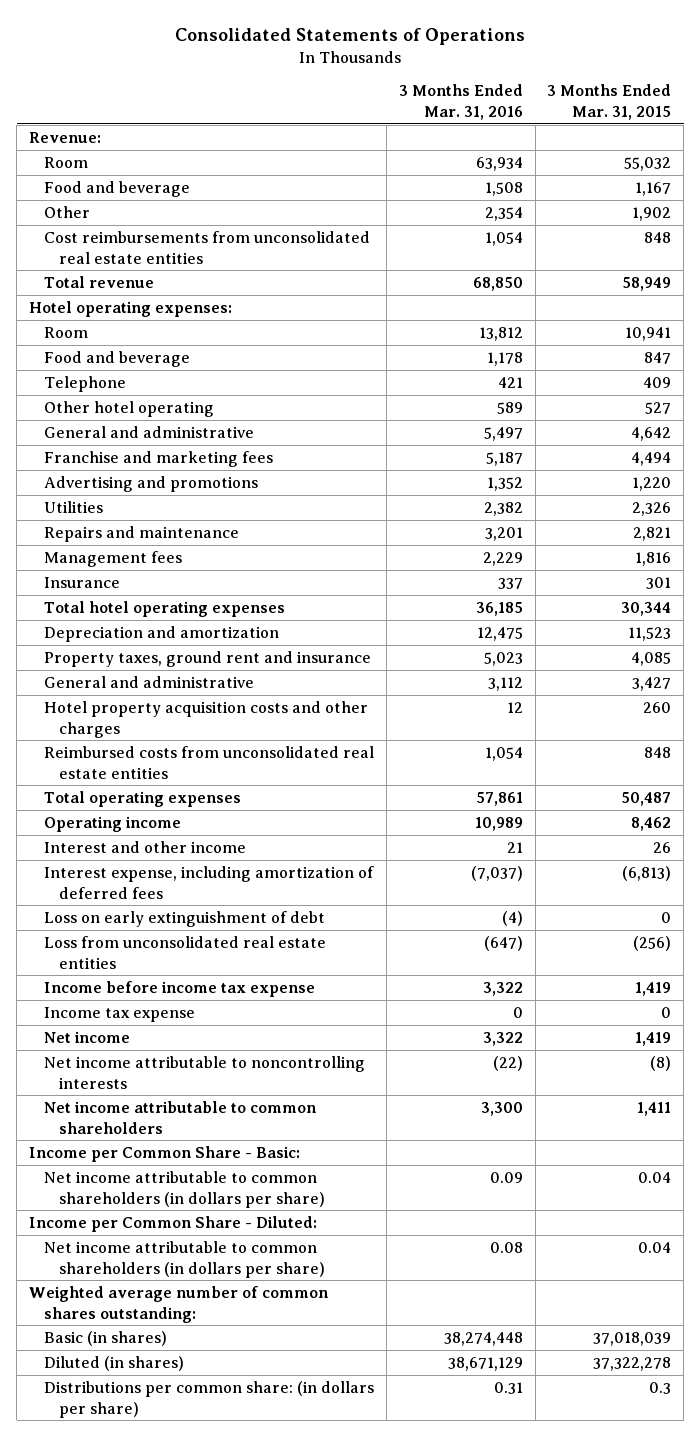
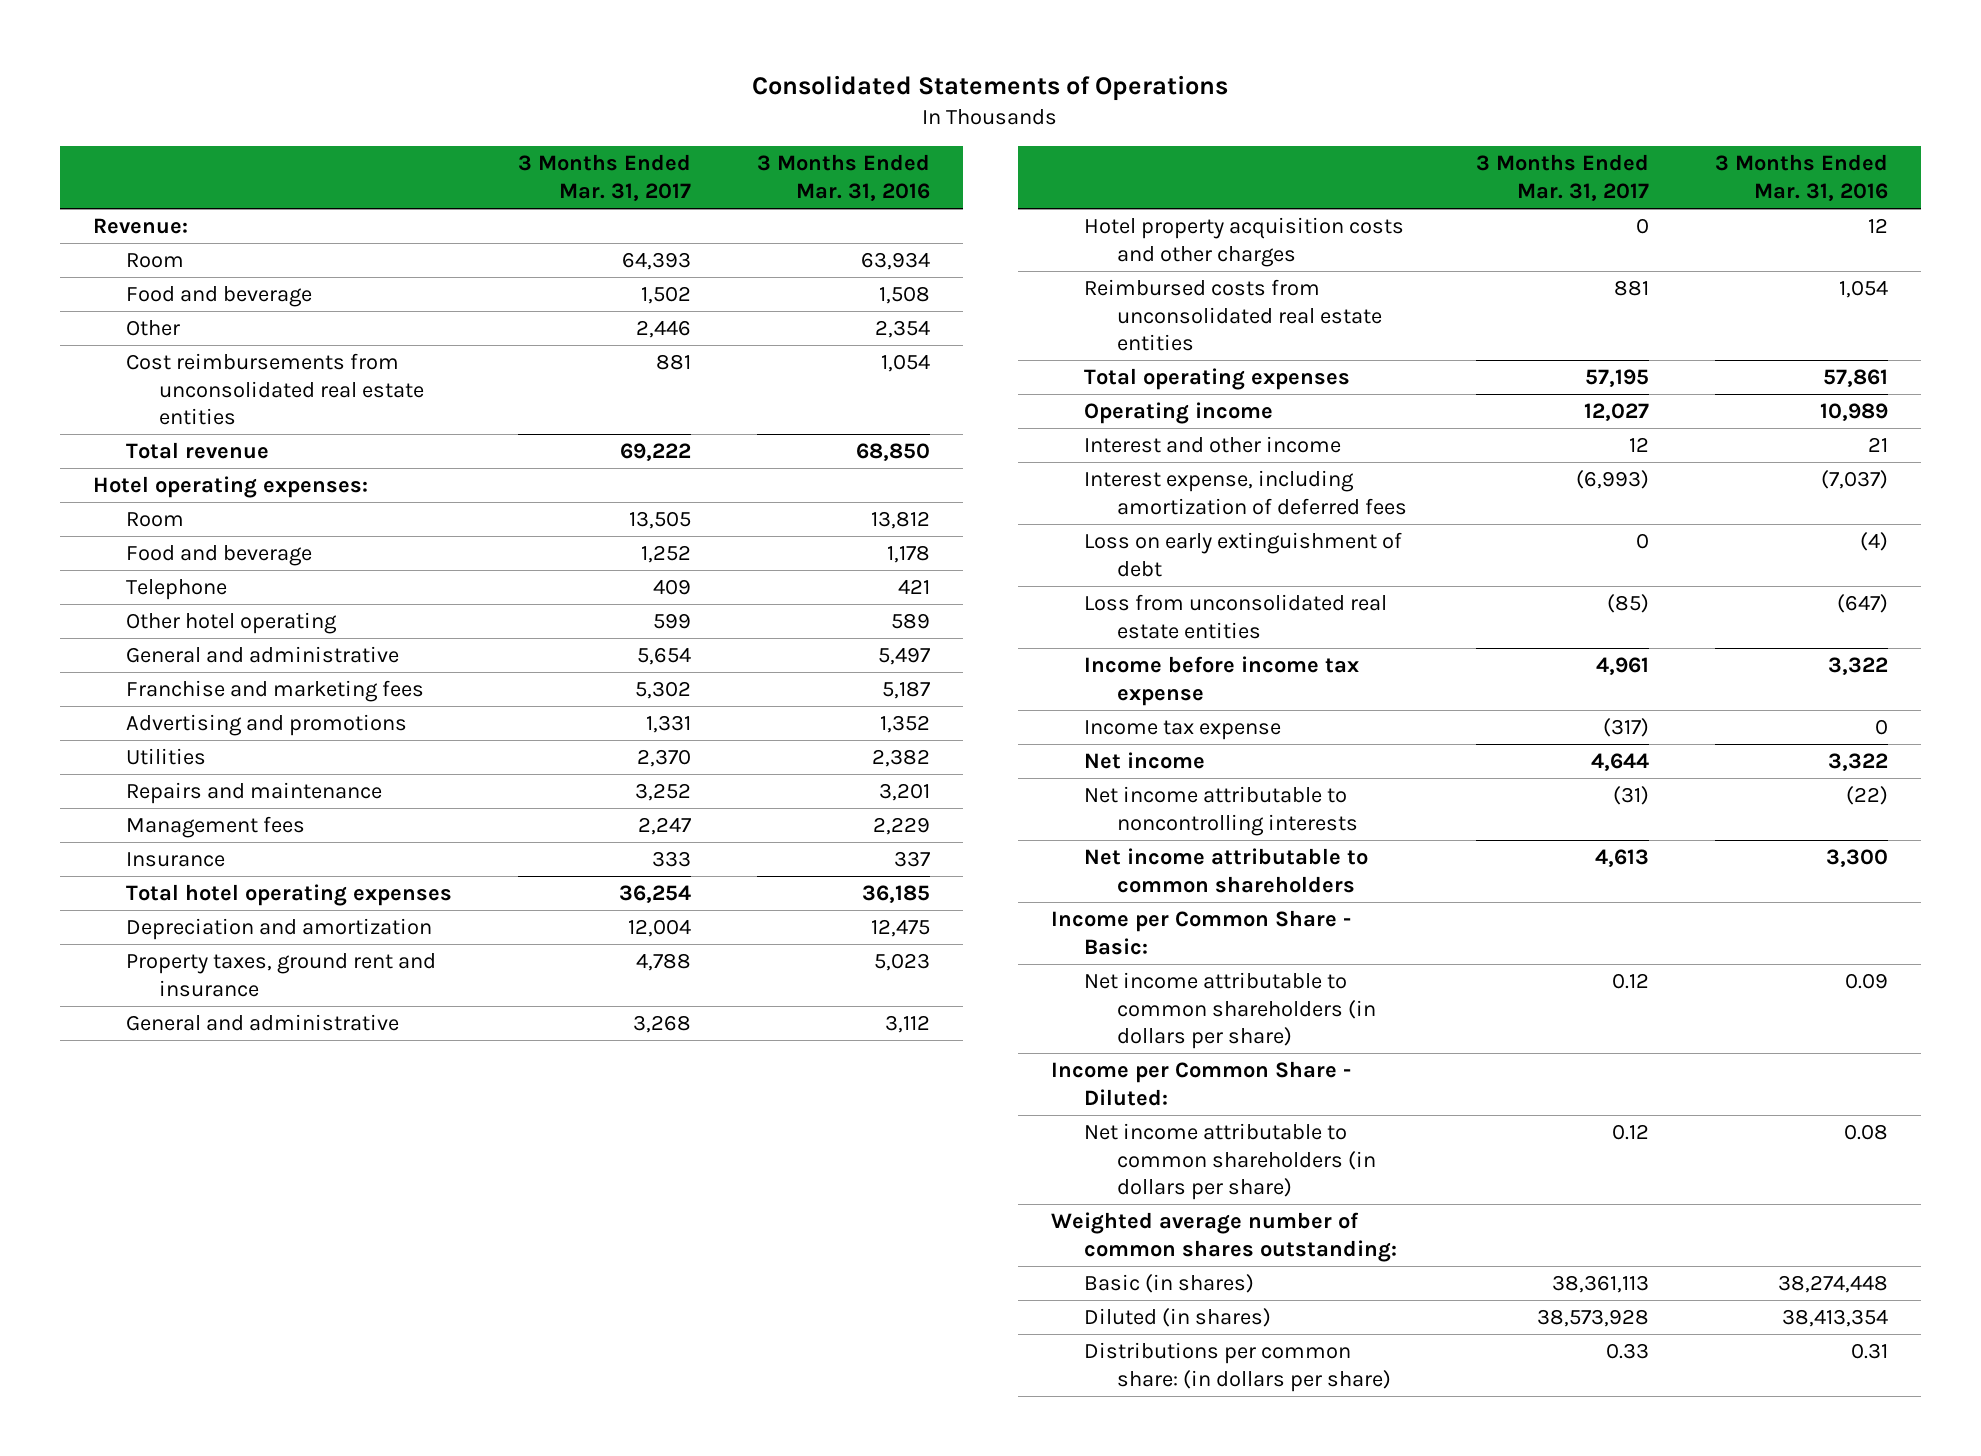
[547,84,672,121] 3 Months Ended Mar. 31, 2015 -> none
none -> [517,154,691,201] 3 Months Ended Mar. 31, 2017
[447,1356,523,1371] 38,671,129 -> [1781,1309,1888,1328] 38,413,354

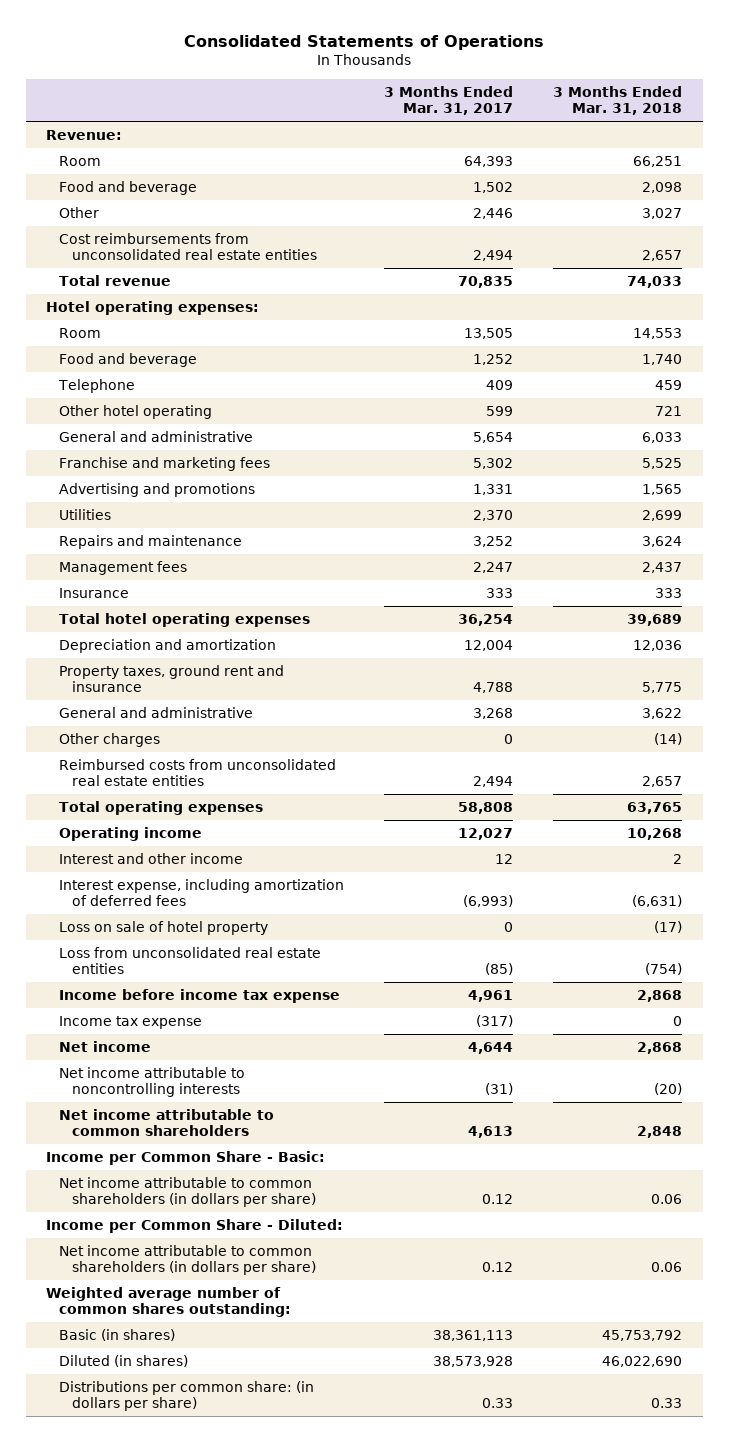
[756,154,930,201] 3 Months Ended Mar. 31, 2016 -> none
none -> [553,85,683,116] 3 Months Ended Mar. 31, 2018
[655,354,691,371] 881 -> [473,250,514,262] 2,494
[619,443,691,462] 69,222 -> [458,275,514,288] 70,835
[1083,217,1404,267] Hotel property acquisition costs and other charges -> [59,732,161,747] Other charges
[1613,280,1649,297] 881 -> [473,776,514,788] 2,494
[1584,369,1649,388] 57,195 -> [458,801,514,814] 58,808
[1083,532,1402,577] Loss on early extinguishment of debt -> none
none -> [59,920,269,935] Loss on sale of hotel property

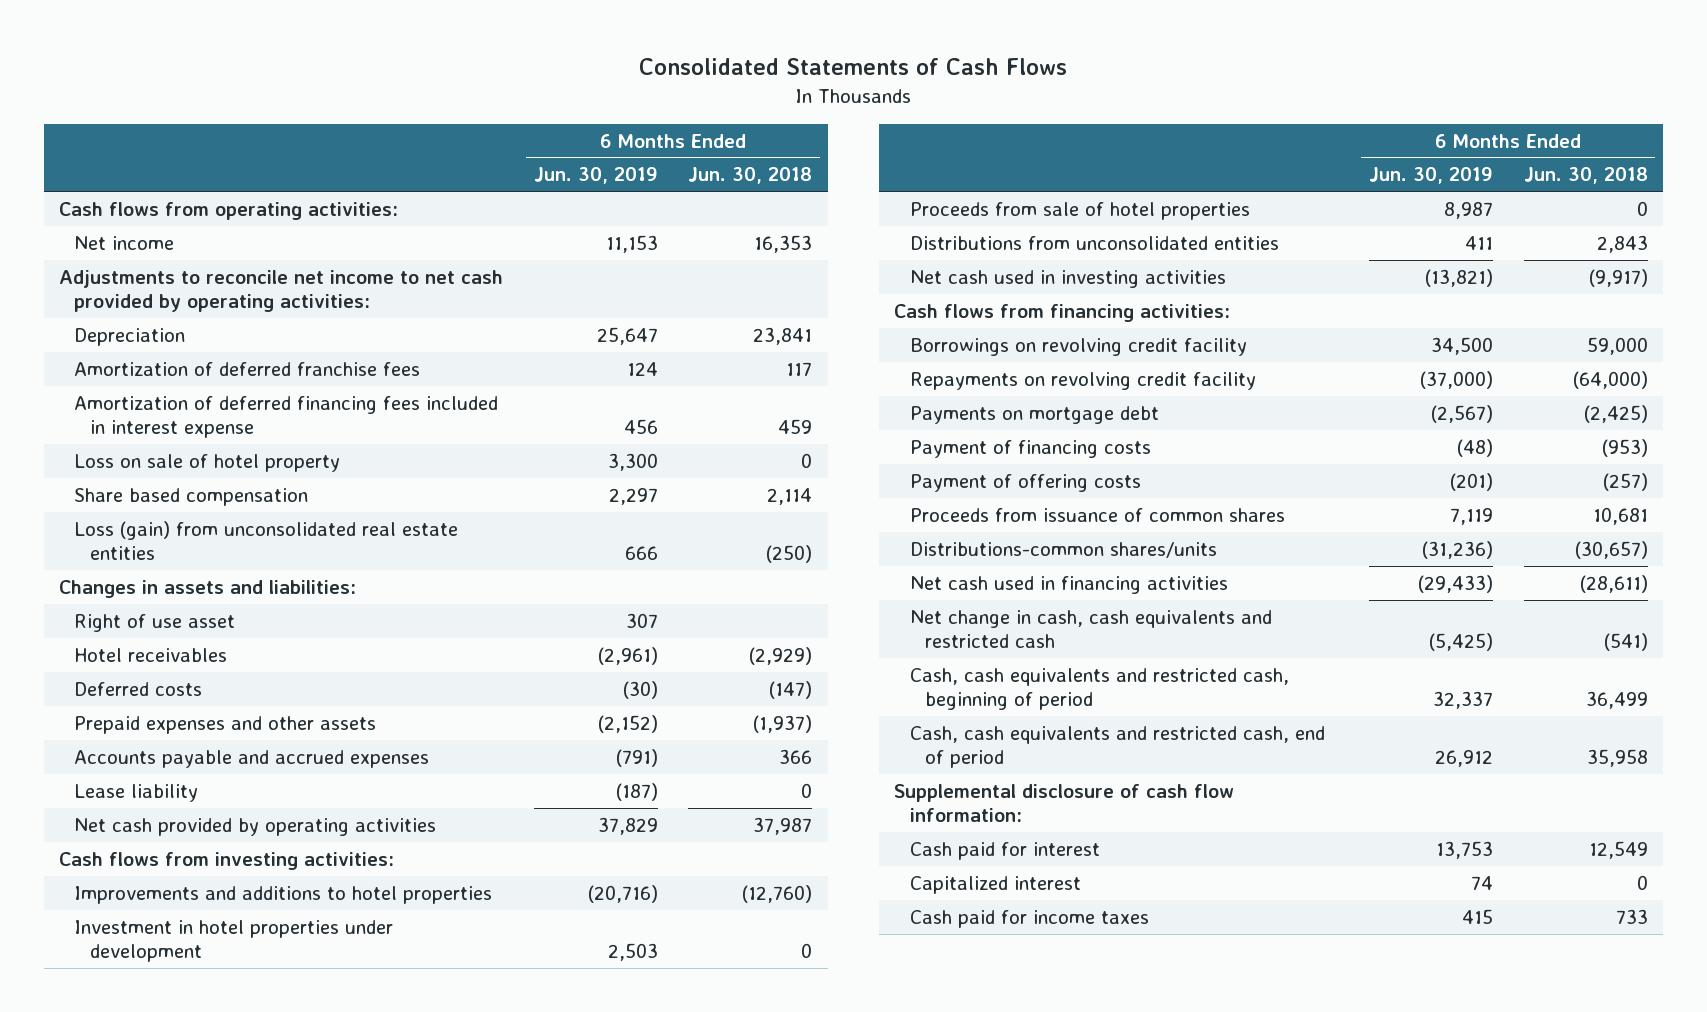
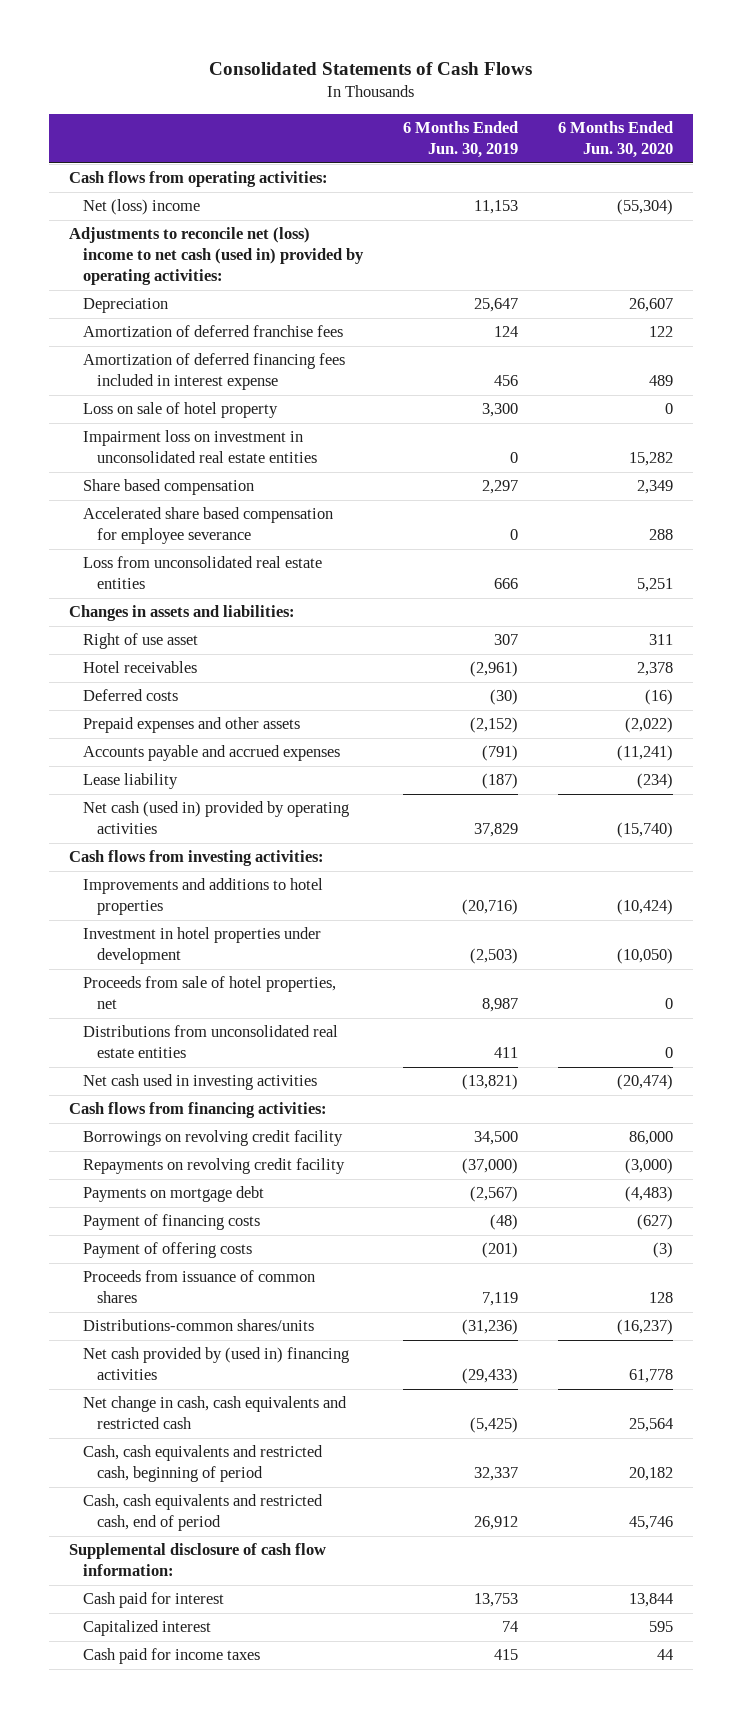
[688,167,813,185] Jun. 30, 2018 -> none
none -> [558,121,674,159] 6 Months Ended Jun. 30, 2020
[74,235,175,250] Net income -> [83,199,201,216] Net (loss) income
[58,269,503,313] Adjustments to reconcile net income to net cash provided by operating activities: -> [69,227,365,286] Adjustments to reconcile net (loss) income to net cash (used in) provided by operating activities:
none -> [83,430,318,464] Impairment loss on investment in unconsolidated real estate entities
none -> [83,507,334,545] Accelerated share based compensation for employee severance
[74,520,459,561] Loss (gain) from unconsolidated real estate entities -> [83,556,323,590] Loss from unconsolidated real estate entities
[74,817,437,836] Net cash provided by operating activities -> [83,801,350,835] Net cash (used in) provided by operating activities
[607,943,658,962] 2,503 -> [470,948,519,965] (2,503)
[909,201,1250,220] Proceeds from sale of hotel properties -> [83,976,337,1010] Proceeds from sale of hotel properties, net
[909,235,1279,250] Distributions from unconsolidated entities -> [83,1025,339,1059] Distributions from unconsolidated real estate entities
[909,575,1228,594] Net cash used in financing activities -> [83,1347,350,1381] Net cash provided by (used in) financing activities

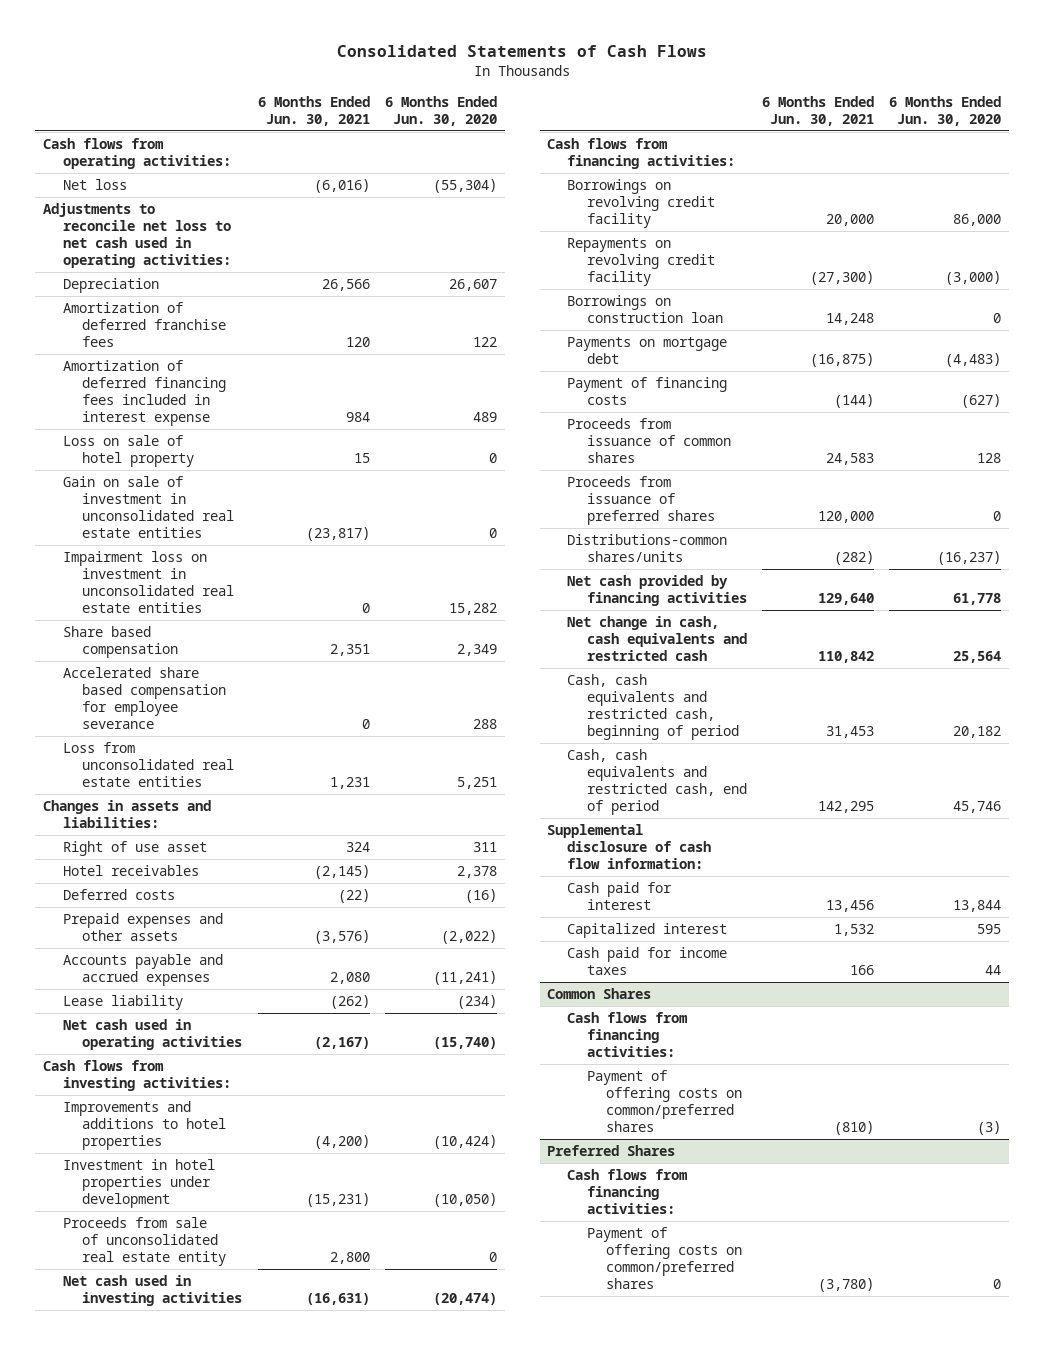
[403,121,519,159] 6 Months Ended Jun. 30, 2019 -> none
none -> [257,95,370,126] 6 Months Ended Jun. 30, 2021
[83,199,201,216] Net (loss) income -> [62,179,127,191] Net loss
[69,227,365,286] Adjustments to reconcile net (loss) income to net cash (used in) provided by operating activities: -> [43,203,231,268] Adjustments to reconcile net loss to net cash used in operating activities:
none -> [62,476,235,538] Gain on sale of investment in unconsolidated real estate entities
[83,801,350,835] Net cash (used in) provided by operating activities -> [62,1019,243,1050] Net cash used in operating activities
[83,976,337,1010] Proceeds from sale of hotel properties, net -> none
[83,1025,339,1059] Distributions from unconsolidated real estate entities -> none
none -> [62,1217,227,1266] Proceeds from sale of unconsolidated real estate entity
none -> [566,295,723,323] Borrowings on construction loan
[83,1242,253,1259] Payment of offering costs -> none
none -> [566,476,715,525] Proceeds from issuance of preferred shares
[83,1347,350,1381] Net cash provided by (used in) financing activities -> [566,575,747,606] Net cash provided by financing activities
none -> [547,988,652,1000] Common Shares
none -> [566,1012,687,1057] Cash flows from financing activities:
none -> [586,1070,743,1132] Payment of offering costs on common/preferred shares
none -> [547,1145,676,1157] Preferred Shares
none -> [566,1169,687,1214] Cash flows from financing activities:
none -> [586,1227,743,1289] Payment of offering costs on common/preferred shares

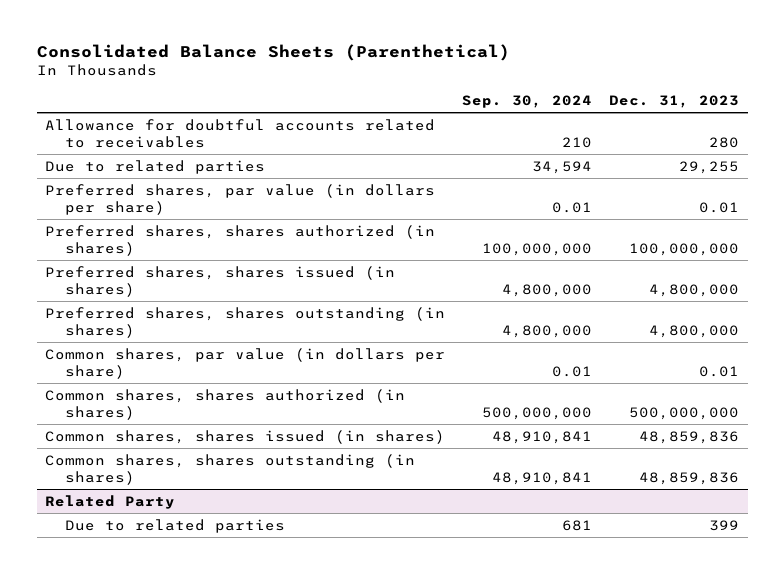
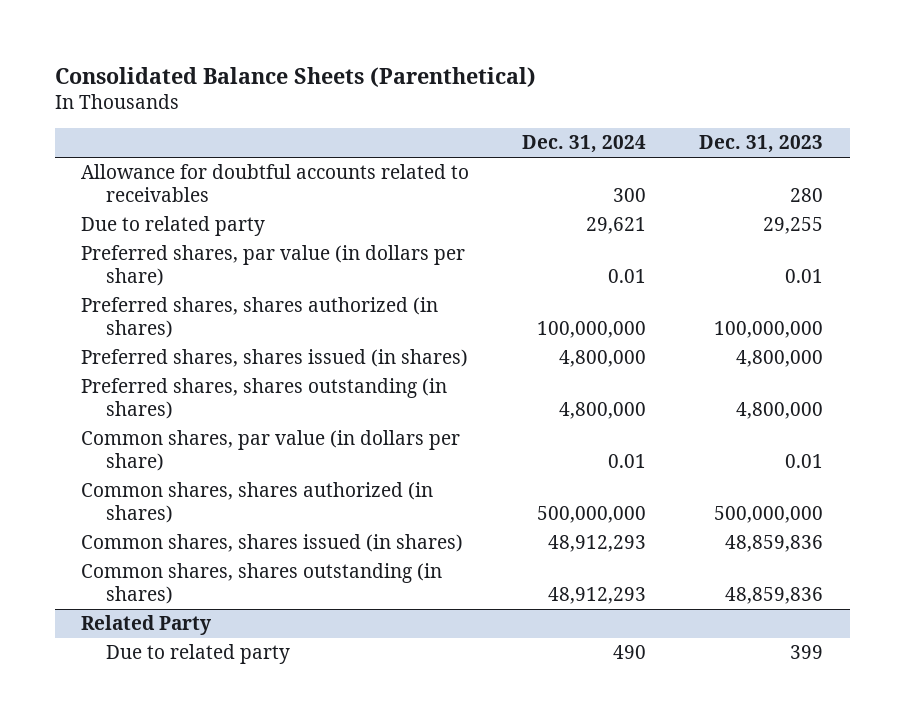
[462,95,593,109] Sep. 30, 2024 -> none
none -> [522,135,647,154] Dec. 31, 2024
[45,159,266,174] Due to related parties -> [81,216,266,237] Due to related party
[65,518,286,533] Due to related parties -> [106,644,291,665] Due to related party

